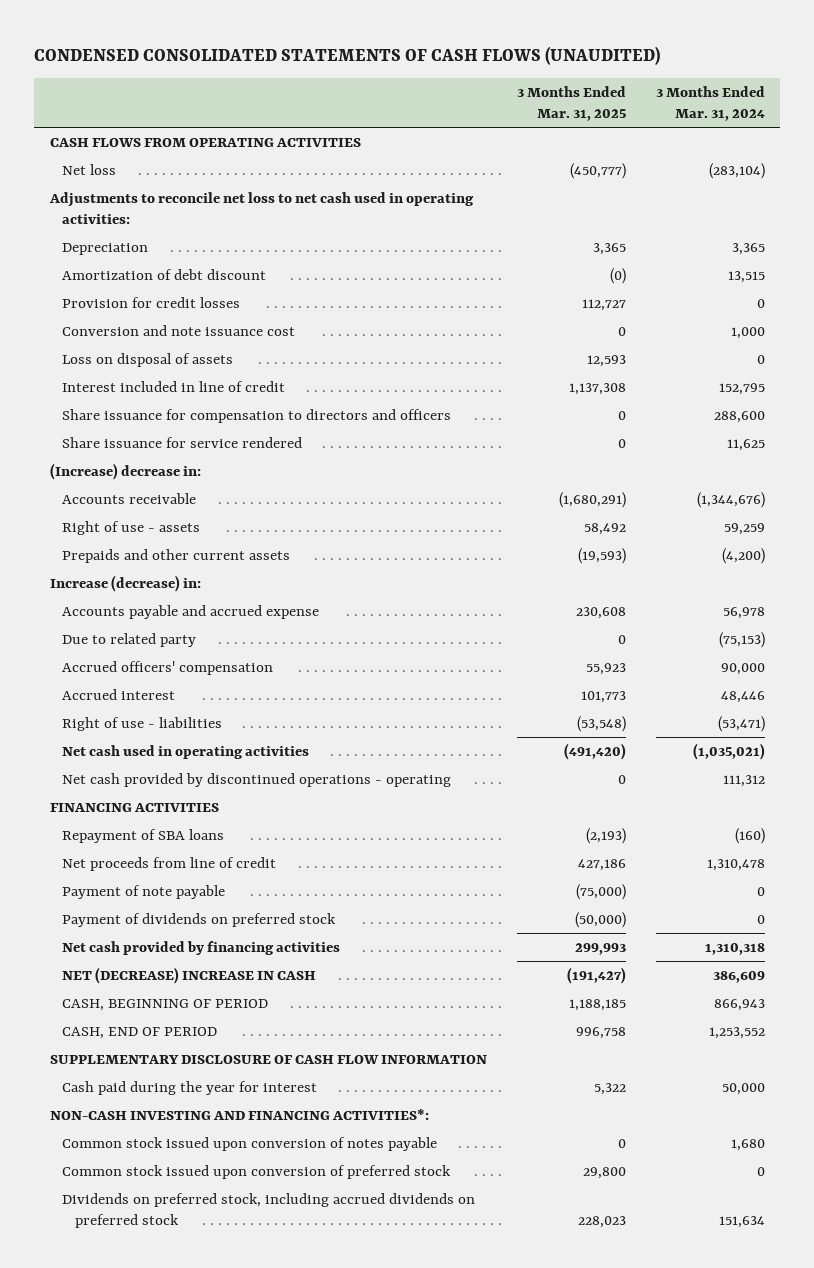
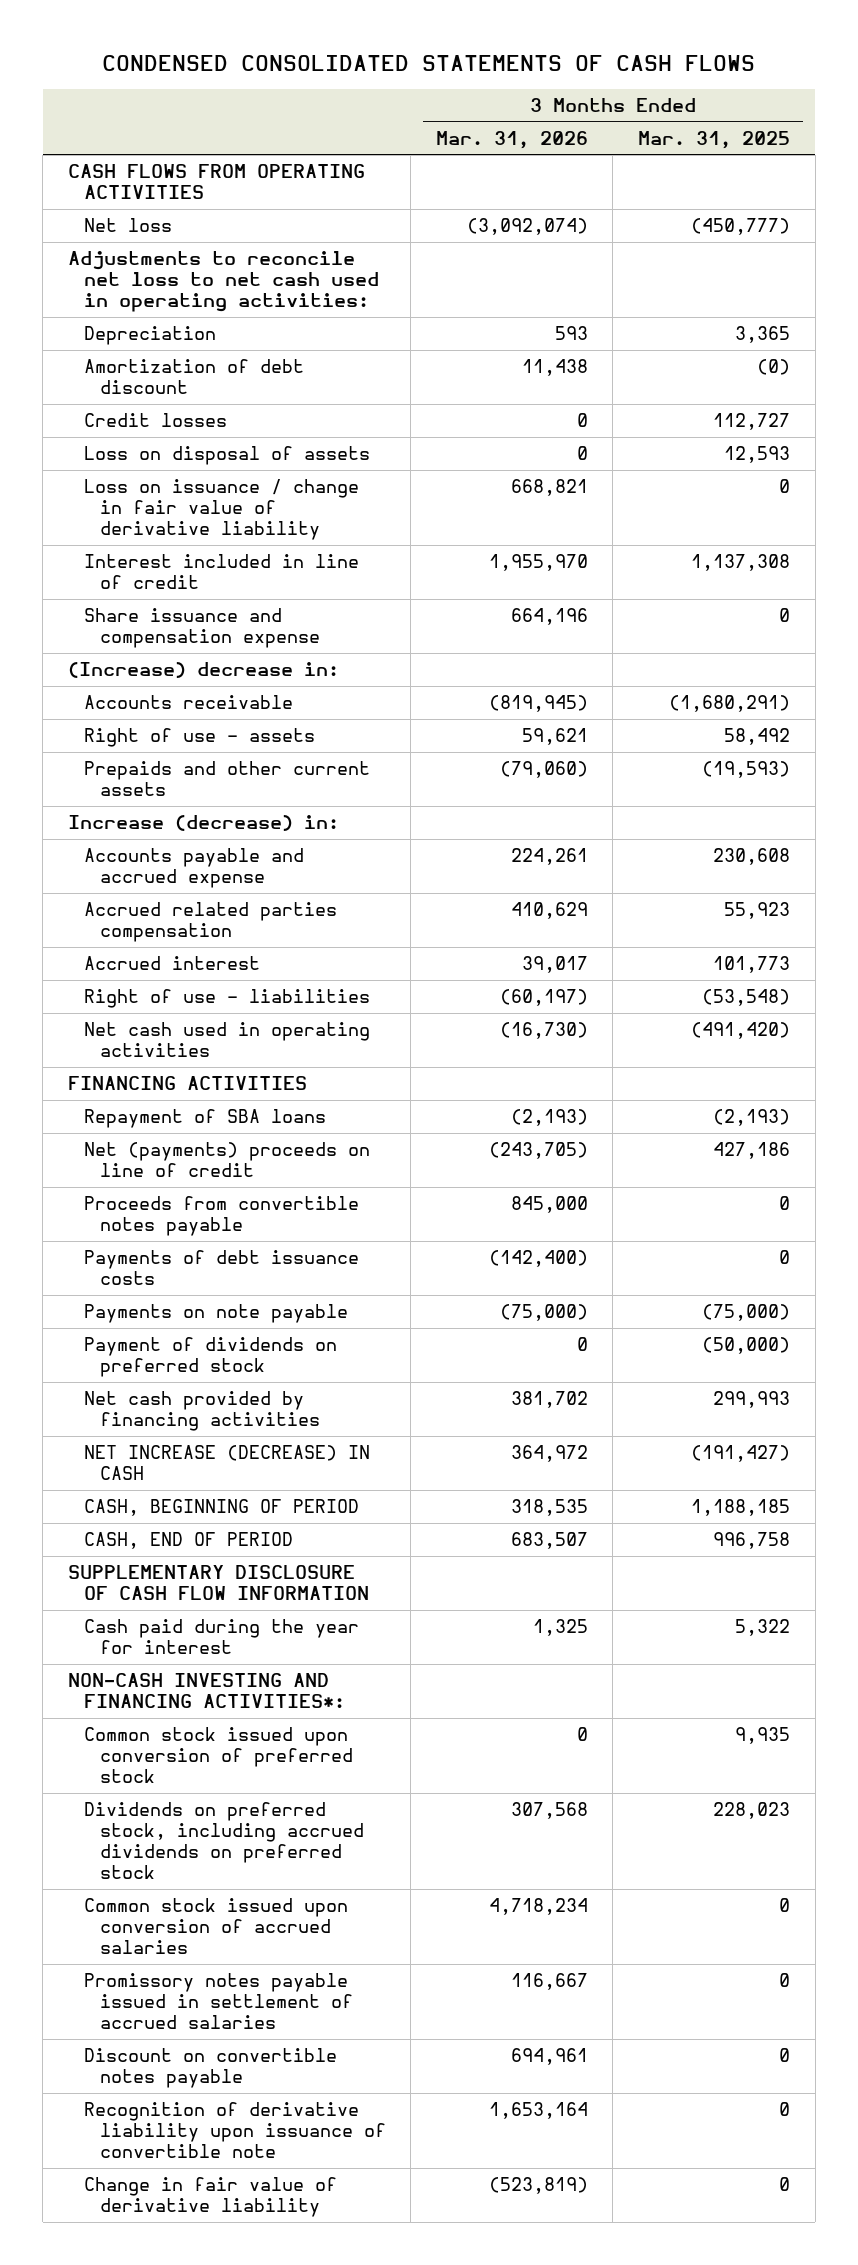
[34,46,661,66] CONDENSED CONSOLIDATED STATEMENTS OF CASH FLOWS (UNAUDITED) -> [101,54,755,71] CONDENSED CONSOLIDATED STATEMENTS OF CASH FLOWS
[655,85,765,122] 3 Months Ended Mar. 31, 2024 -> none
none -> [435,130,588,149] Mar. 31, 2026
[62,324,296,336] Conversion and note issuance cost -> none
[62,296,241,308] Provision for credit losses -> [83,413,227,428] Credit losses
none -> [83,479,359,541] Loss on issuance / change in fair value of derivative liability
[62,408,452,423] Share issuance for compensation to directors and officers -> none
[62,436,303,448] Share issuance for service rendered -> [83,608,320,649] Share issuance and compensation expense
[62,632,197,647] Due to related party -> none
[62,660,274,675] Accrued officers' compensation -> [83,902,337,943] Accrued related parties compensation
[62,772,452,787] Net cash provided by discontinued operations - operating -> none
[62,856,277,871] Net proceeds from line of credit -> [83,1142,370,1178] Net (payments) proceeds on line of credit
none -> [83,1196,359,1237] Proceeds from convertible notes payable
none -> [83,1250,359,1286] Payments of debt issuance costs
[62,884,226,899] Payment of note payable -> [83,1304,348,1324] Payments on note payable
[62,966,317,984] NET (DECREASE) INCREASE IN CASH -> [83,1445,370,1481] NET INCREASE (DECREASE) IN CASH
[62,1164,452,1179] Common stock issued upon conversion of preferred stock -> none
[62,1136,438,1151] Common stock issued upon conversion of notes payable -> [83,1727,353,1784] Common stock issued upon conversion of preferred stock
[617,1138,626,1148] 0 -> [735,1727,791,1745] 9,935
none -> [83,1898,348,1955] Common stock issued upon conversion of accrued salaries
none -> [83,1973,353,2030] Promissory notes payable issued in settlement of accrued salaries
none -> [83,2048,337,2089] Discount on convertible notes payable
none -> [83,2102,386,2159] Recognition of derivative liability upon issuance of convertible note
none -> [83,2177,337,2218] Change in fair value of derivative liability

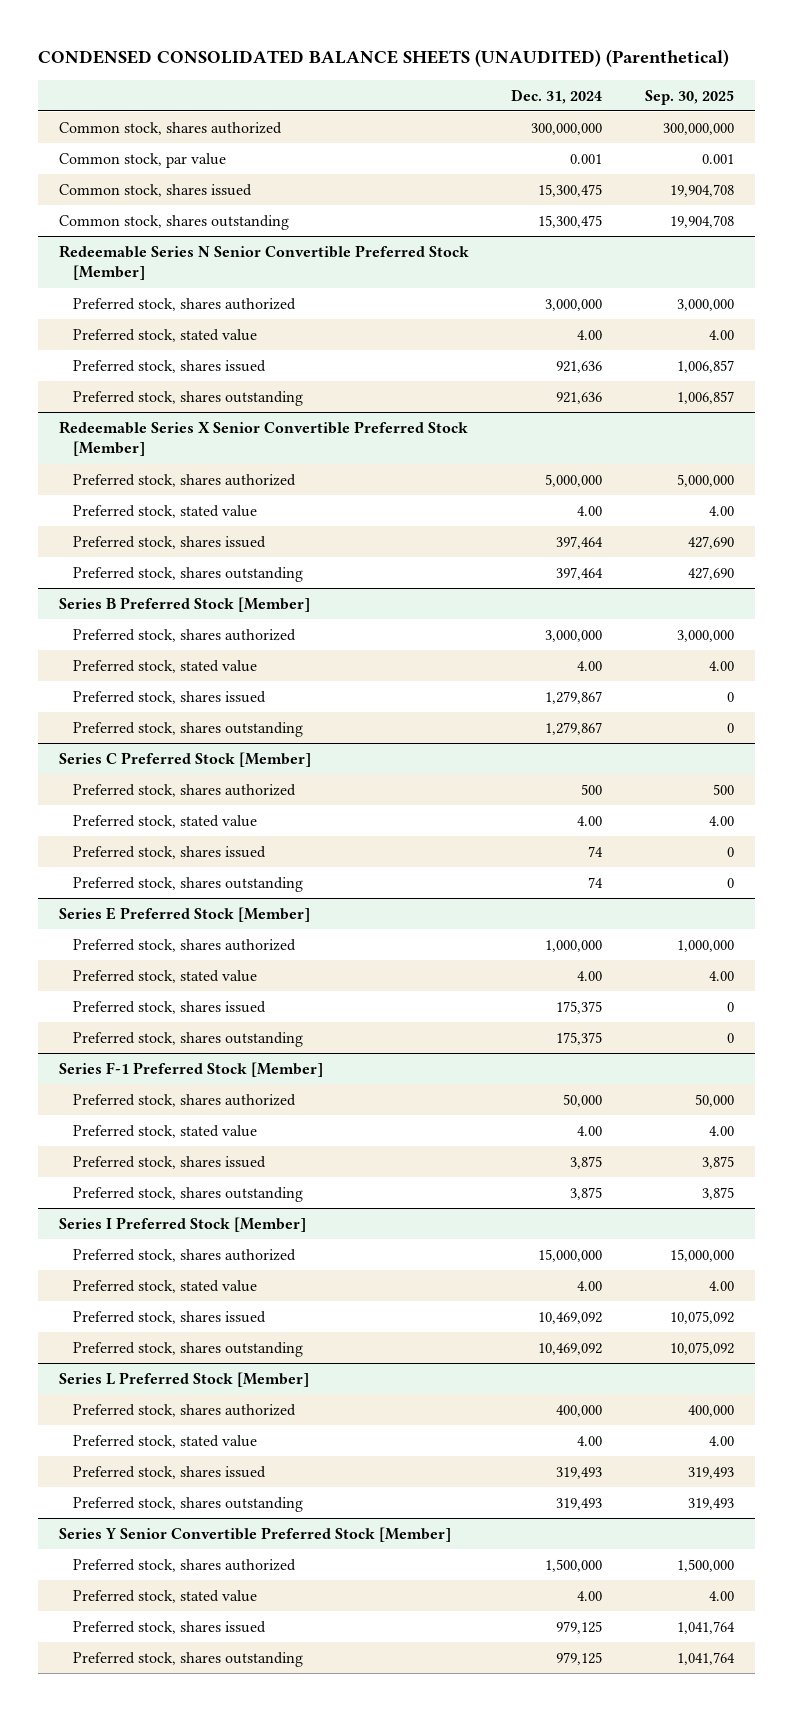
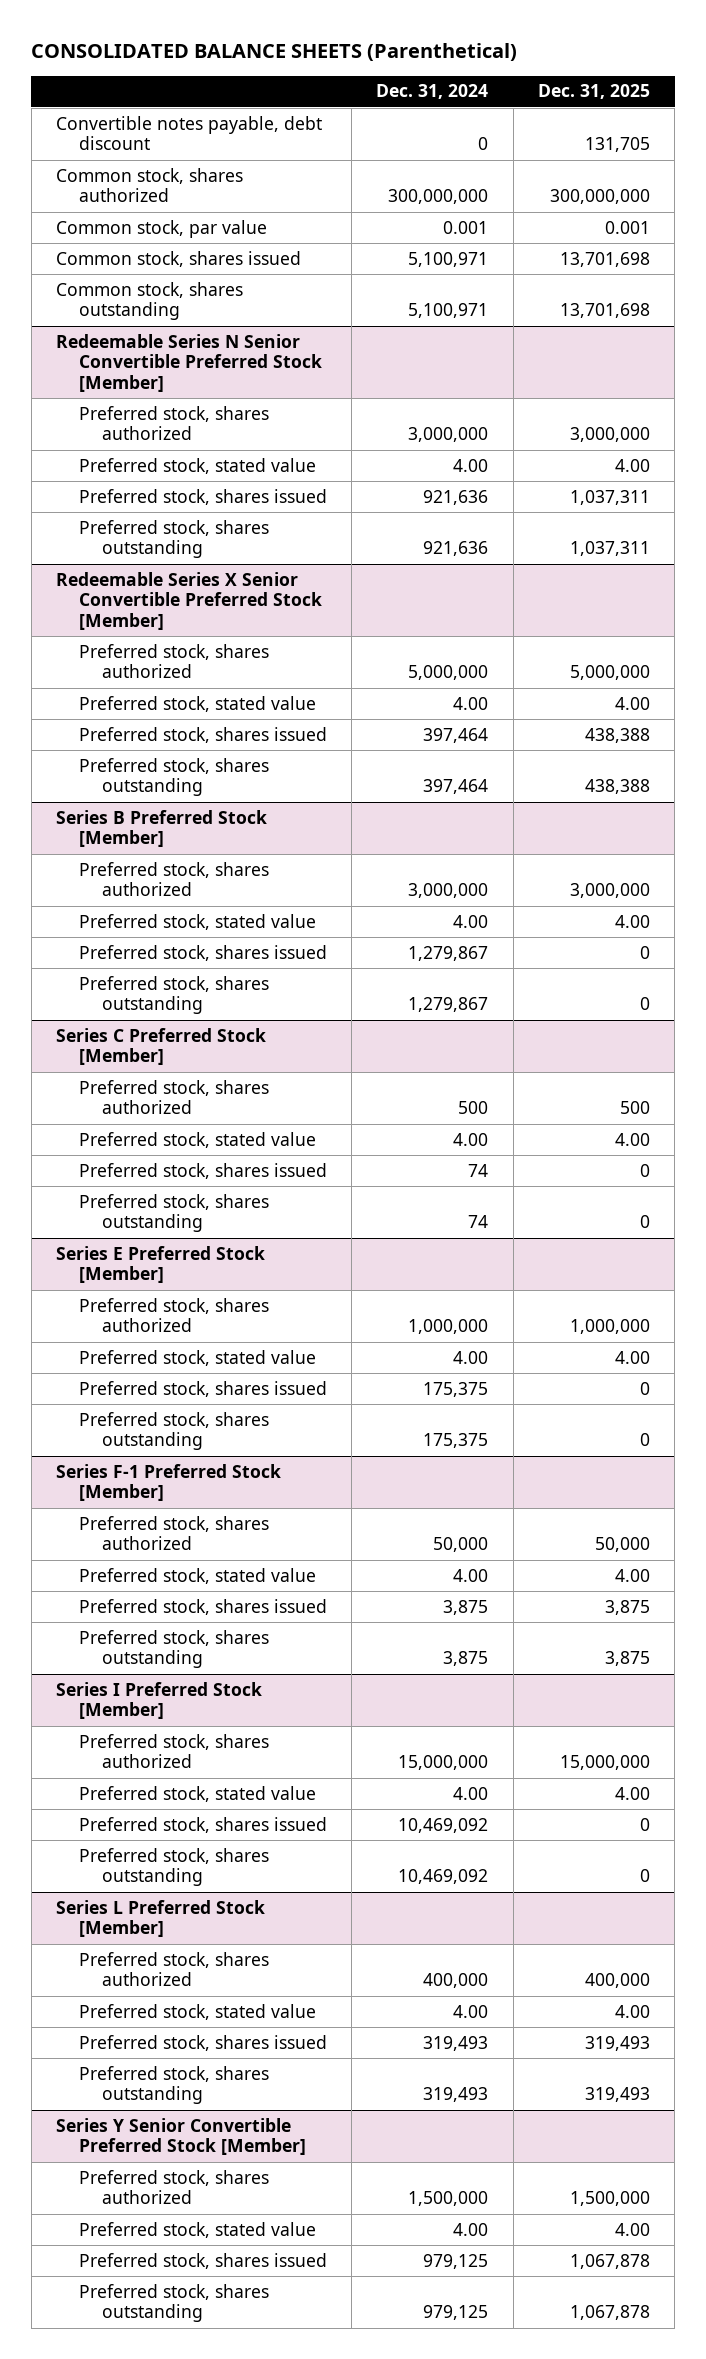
[38,49,730,68] CONDENSED CONSOLIDATED BALANCE SHEETS (UNAUDITED) (Parenthetical) -> [31,43,518,62] CONSOLIDATED BALANCE SHEETS (Parenthetical)
[644,89,734,105] Sep. 30, 2025 -> none
none -> [538,84,651,100] Dec. 31, 2025
none -> [55,115,322,151] Convertible notes payable, debt discount
[538,183,603,197] 15,300,475 -> [408,251,489,267] 5,100,971
[538,214,603,228] 15,300,475 -> [408,303,489,319] 5,100,971

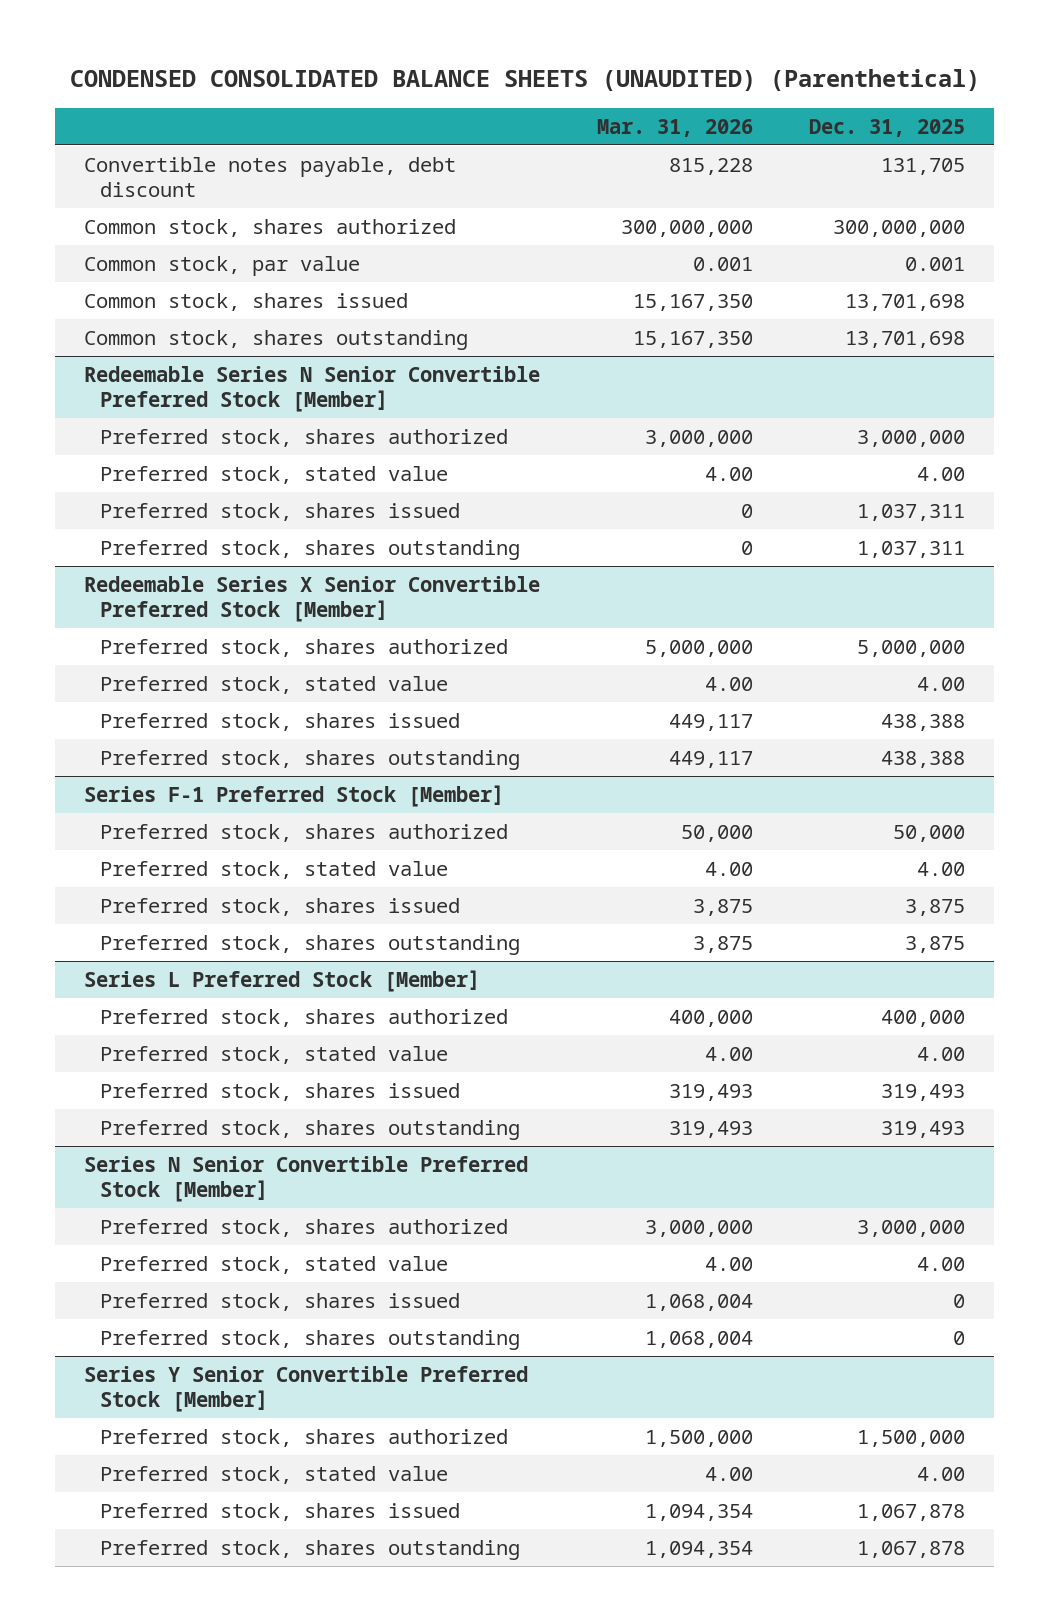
[31,43,518,62] CONSOLIDATED BALANCE SHEETS (Parenthetical) -> [69,69,980,92] CONDENSED CONSOLIDATED BALANCE SHEETS (UNAUDITED) (Parenthetical)
[376,84,489,100] Dec. 31, 2024 -> none
none -> [596,118,753,137] Mar. 31, 2026
[55,809,267,848] Series B Preferred Stock [Member] -> none
[78,861,269,897] Preferred stock, shares authorized -> none
[78,913,316,930] Preferred stock, stated value -> none
[78,944,327,961] Preferred stock, shares issued -> none
[78,975,269,1015] Preferred stock, shares outstanding -> none
[55,1027,266,1066] Series C Preferred Stock [Member] -> none
[78,1079,269,1115] Preferred stock, shares authorized -> none
[78,1131,316,1148] Preferred stock, stated value -> none
[78,1162,327,1179] Preferred stock, shares issued -> none
[78,1193,269,1233] Preferred stock, shares outstanding -> none
[55,1245,265,1284] Series E Preferred Stock [Member] -> none
[78,1297,269,1333] Preferred stock, shares authorized -> none
[78,1349,316,1366] Preferred stock, stated value -> none
[78,1380,327,1397] Preferred stock, shares issued -> none
[78,1411,269,1451] Preferred stock, shares outstanding -> none
[55,1681,262,1720] Series I Preferred Stock [Member] -> none
[78,1733,269,1769] Preferred stock, shares authorized -> none
[78,1785,316,1802] Preferred stock, stated value -> none
[78,1816,327,1833] Preferred stock, shares issued -> none
[78,1847,269,1887] Preferred stock, shares outstanding -> none
none -> [83,1155,528,1203] Series N Senior Convertible Preferred Stock [Member]
none -> [99,1218,508,1237] Preferred stock, shares authorized
none -> [99,1255,448,1274] Preferred stock, stated value
none -> [99,1292,460,1311] Preferred stock, shares issued
none -> [99,1329,520,1350] Preferred stock, shares outstanding

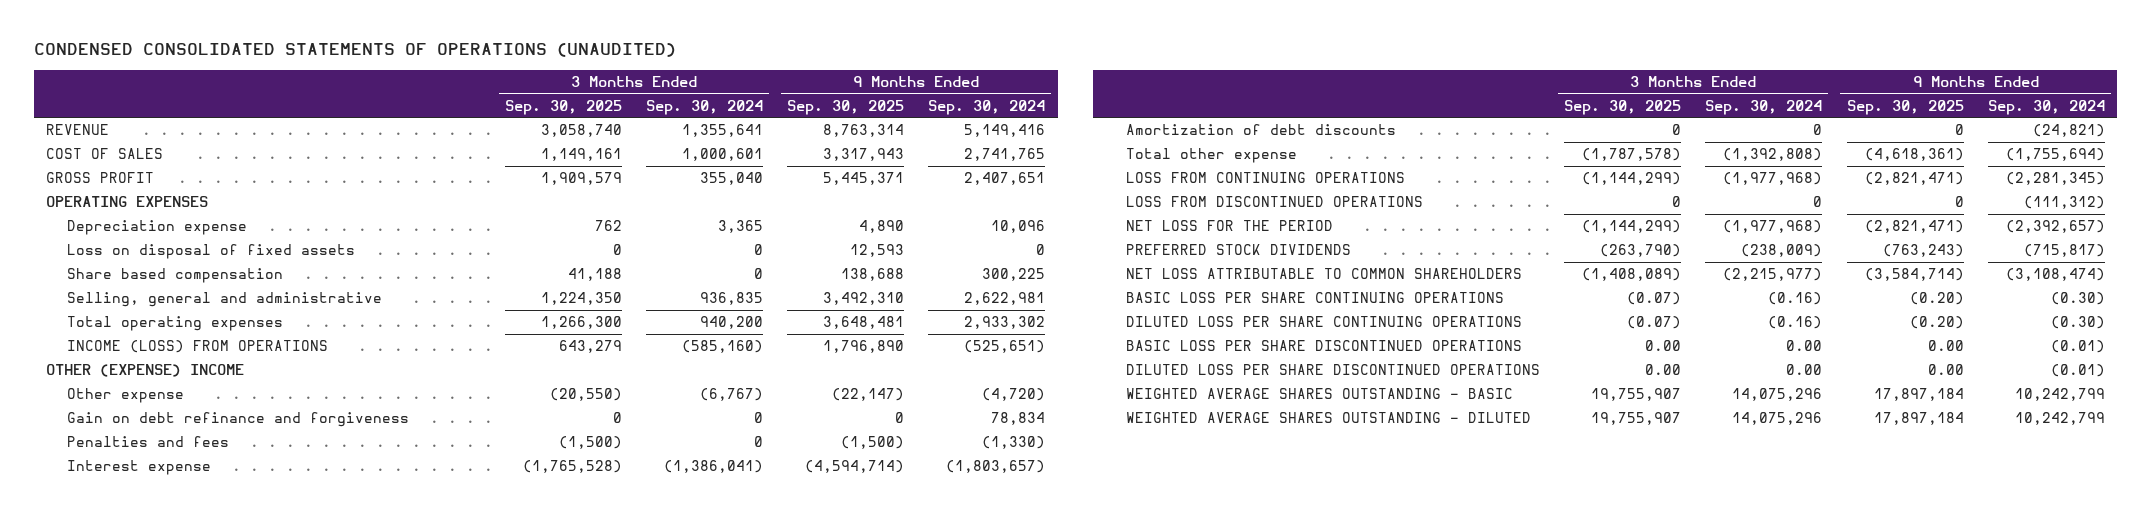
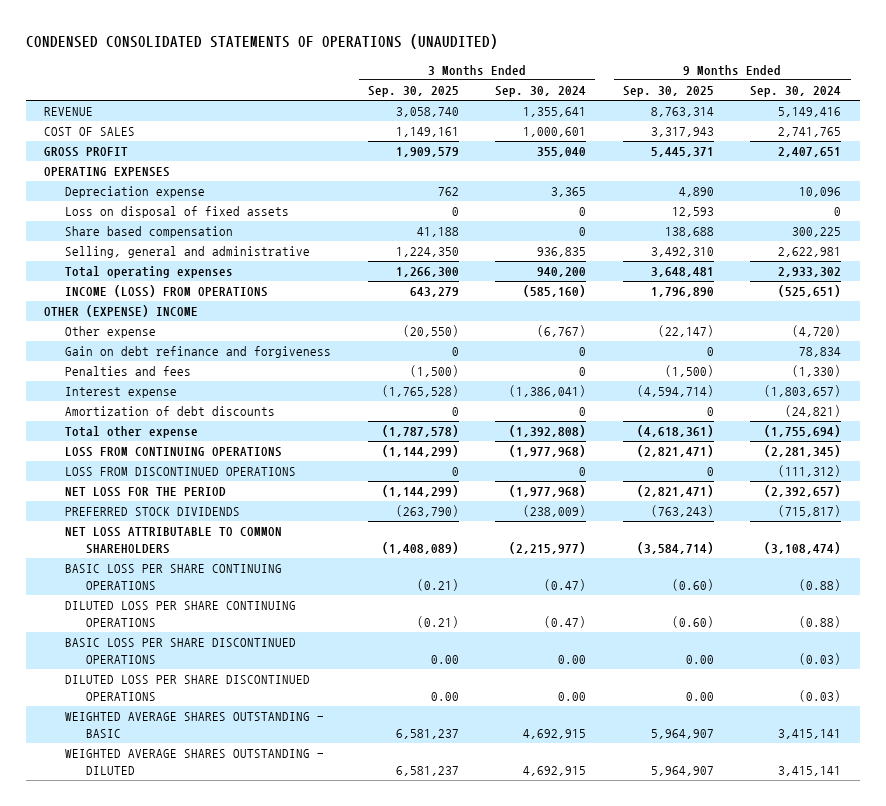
[1627,292,1682,306] (0.07) -> [416,578,459,591] (0.21)
[1768,292,1823,306] (0.16) -> [544,578,587,591] (0.47)
[1909,292,1964,306] (0.20) -> [671,578,714,591] (0.60)
[2050,292,2105,306] (0.30) -> [799,578,842,591] (0.88)
[1627,316,1682,330] (0.07) -> [416,615,459,628] (0.21)
[1768,316,1823,330] (0.16) -> [544,615,587,628] (0.47)
[1909,316,1964,330] (0.20) -> [671,615,714,628] (0.60)
[2050,316,2105,330] (0.30) -> [799,615,842,628] (0.88)
[2050,340,2105,354] (0.01) -> [799,652,842,665] (0.03)
[2050,364,2105,378] (0.01) -> [799,689,842,702] (0.03)
[1591,388,1682,402] 19,755,907 -> [395,728,459,739] 6,581,237
[1732,388,1823,402] 14,075,296 -> [523,728,587,739] 4,692,915
[1873,388,1964,402] 17,897,184 -> [650,728,714,739] 5,964,907
[2014,388,2105,402] 10,242,799 -> [778,728,842,739] 3,415,141
[1591,412,1682,426] 19,755,907 -> [395,765,459,776] 6,581,237
[1732,412,1823,426] 14,075,296 -> [523,765,587,776] 4,692,915
[1873,412,1964,426] 17,897,184 -> [650,765,714,776] 5,964,907
[2014,412,2105,426] 10,242,799 -> [778,765,842,776] 3,415,141

